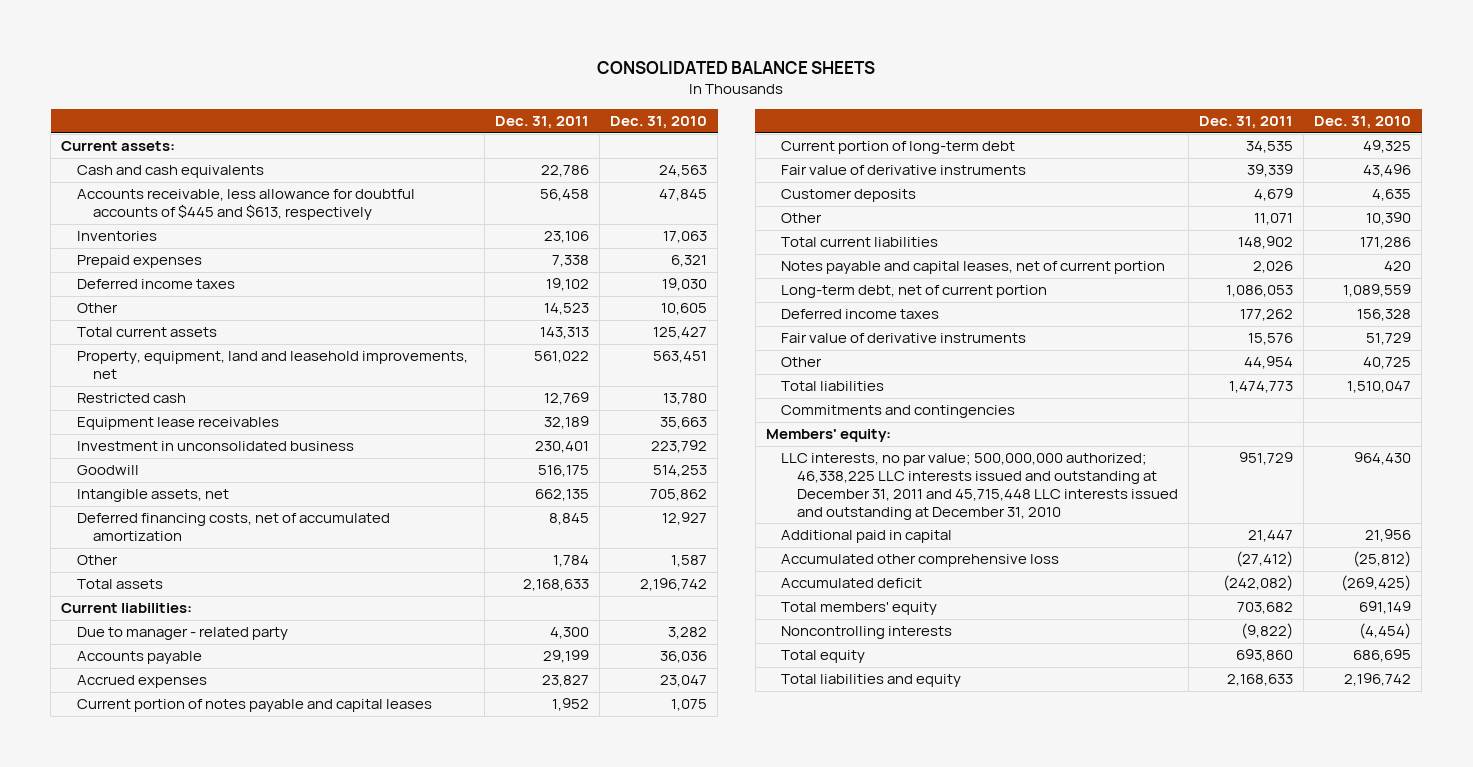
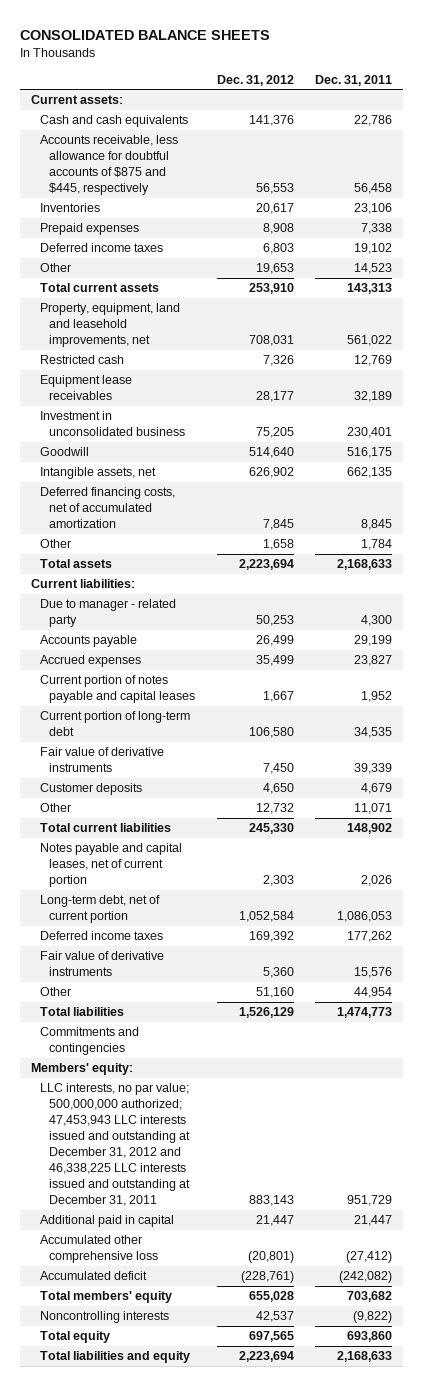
[610,116,708,130] Dec. 31, 2010 -> none
none -> [216,74,294,86] Dec. 31, 2012
[77,189,416,221] Accounts receivable, less allowance for doubtful accounts of $445 and $613, respectively -> [39,135,178,196] Accounts receivable, less allowance for doubtful accounts of $875 and $445, respectively
[781,453,1179,520] LLC interests, no par value; 500,000,000 authorized; 46,338,225 LLC interests issued and outstanding at December 31, 2011 and 45,715,448 LLC interests issued and outstanding at December 31, 2010 -> [39,1083,190,1207] LLC interests, no par value; 500,000,000 authorized; 47,453,943 LLC interests issued and outstanding at December 31, 2012 and 46,338,225 LLC interests issued and outstanding at December 31, 2011

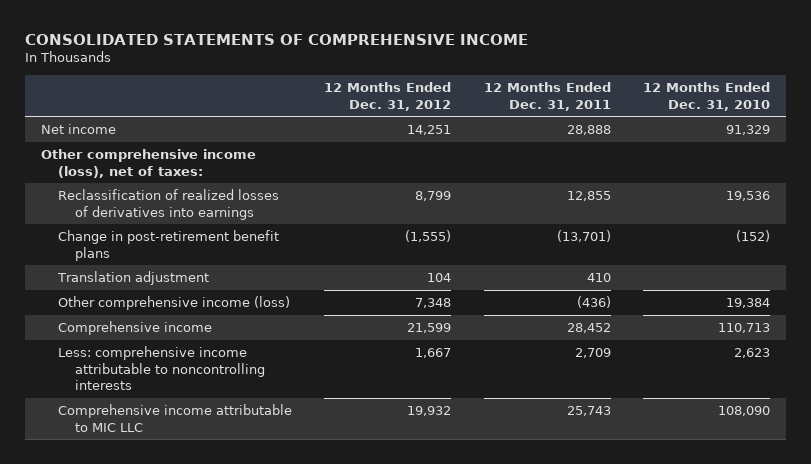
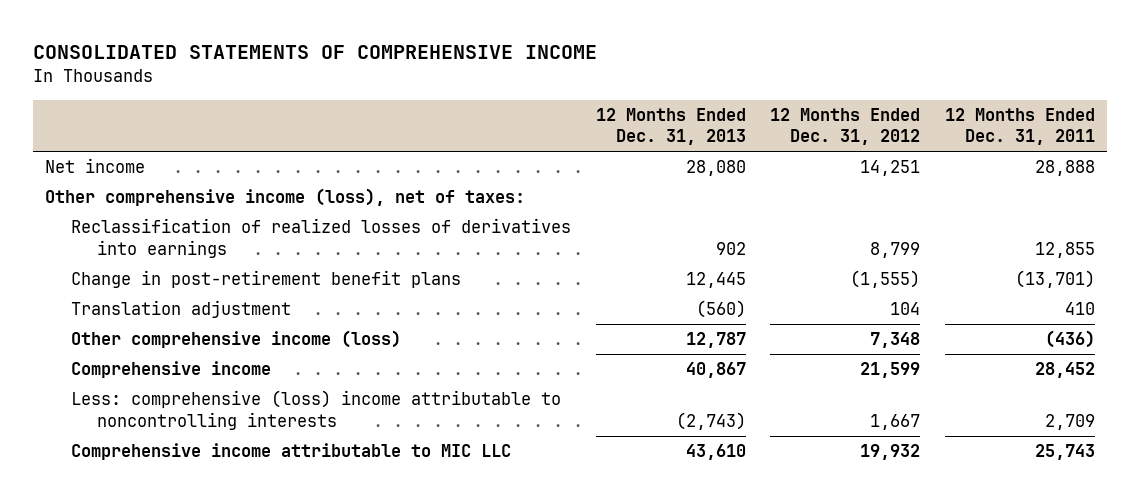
[642,82,770,111] 12 Months Ended Dec. 31, 2010 -> none
none -> [595,107,746,146] 12 Months Ended Dec. 31, 2013
[58,346,266,391] Less: comprehensive income attributable to noncontrolling interests -> [71,390,562,430] Less: comprehensive (loss) income attributable to noncontrolling interests

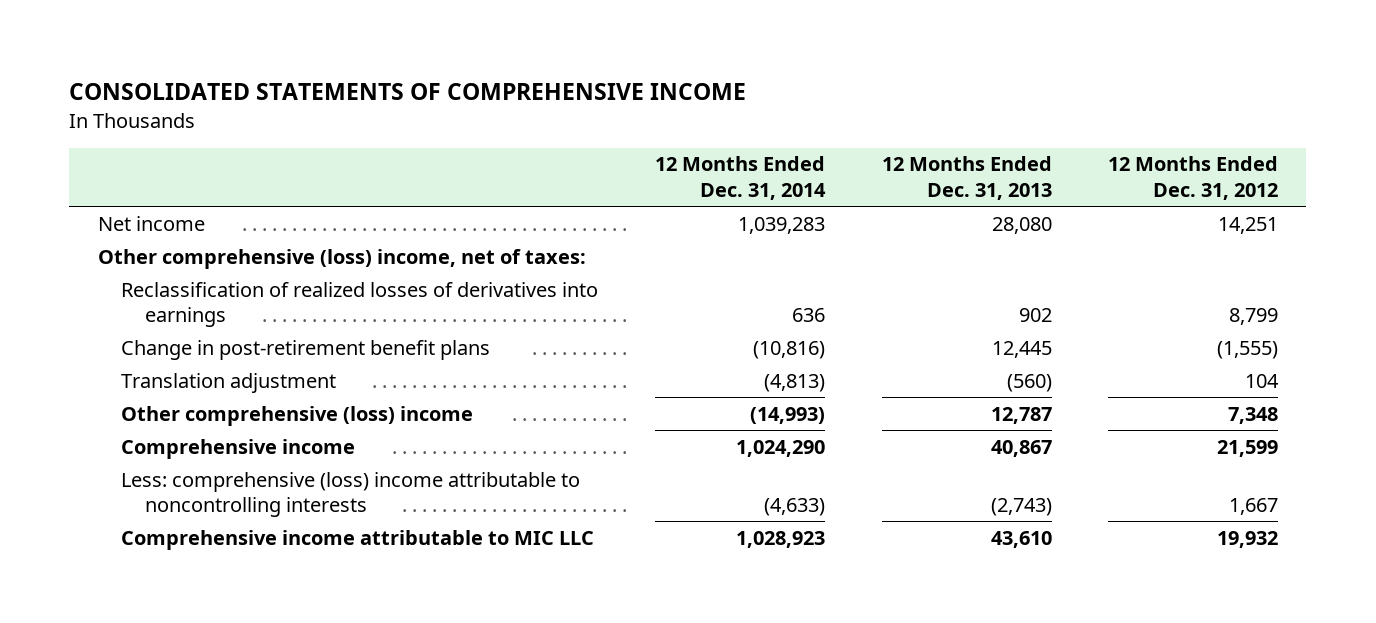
[944,107,1095,146] 12 Months Ended Dec. 31, 2011 -> none
none -> [654,156,826,201] 12 Months Ended Dec. 31, 2014
[44,188,525,207] Other comprehensive income (loss), net of taxes: -> [97,248,586,269] Other comprehensive (loss) income, net of taxes:
[71,330,402,349] Other comprehensive income (loss) -> [121,405,474,426] Other comprehensive (loss) income

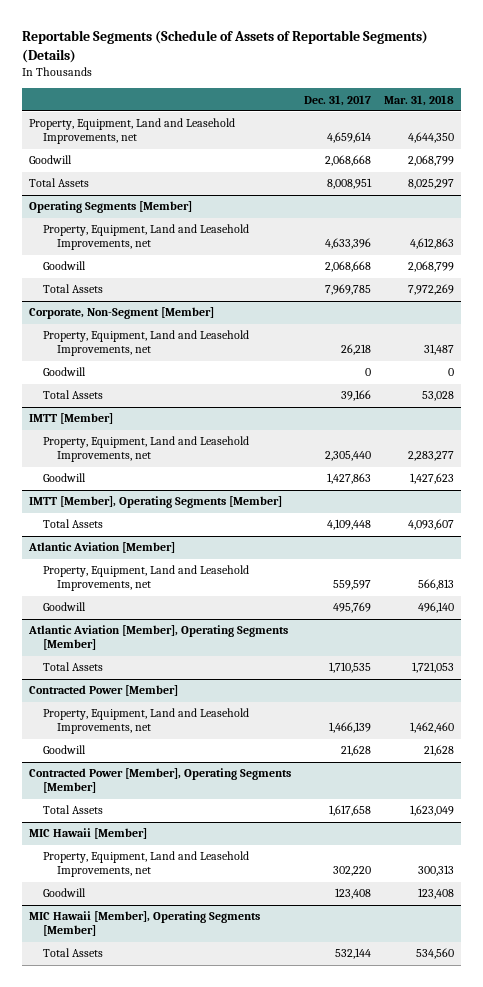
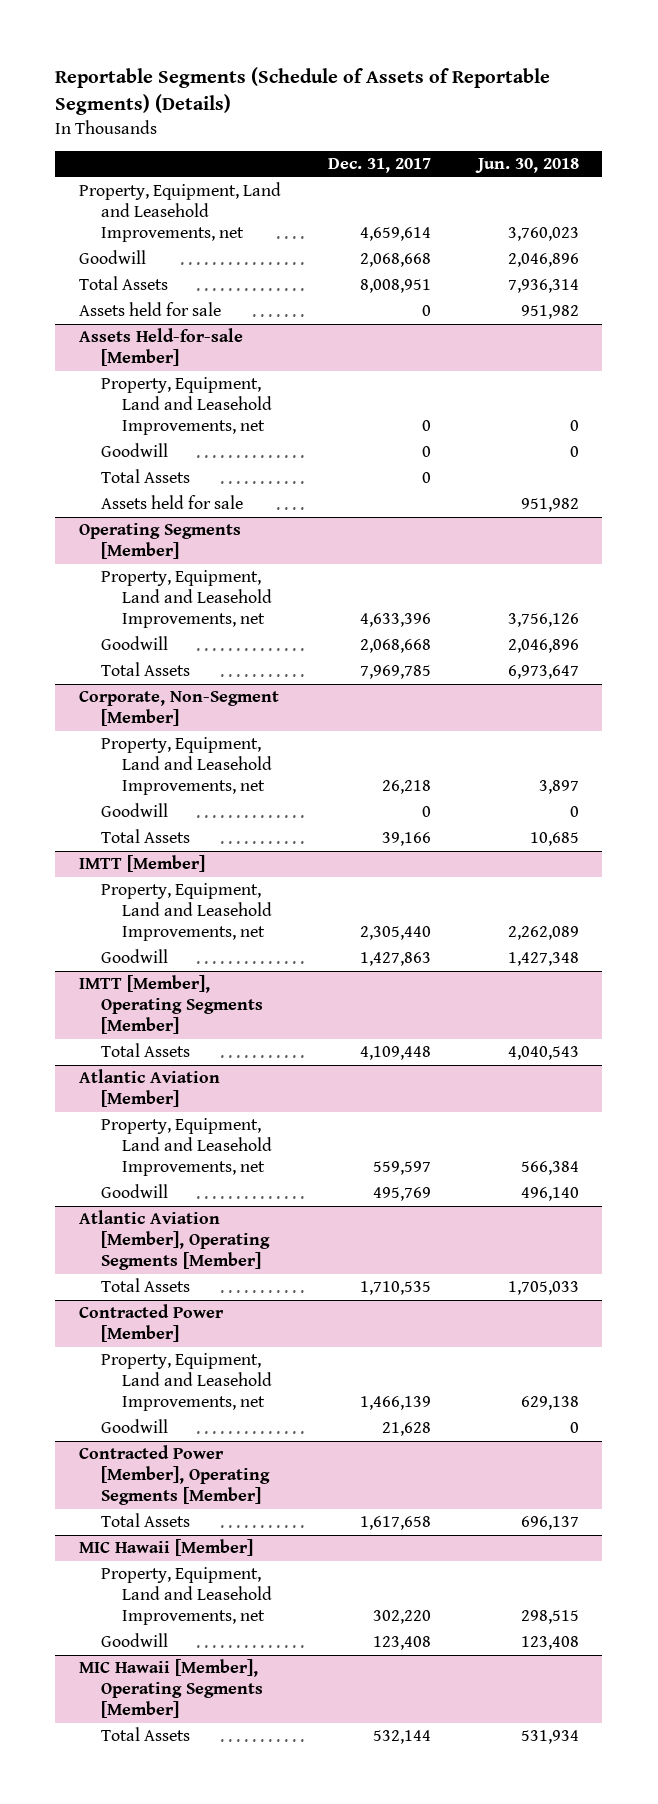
[384,94,455,106] Mar. 31, 2018 -> none
none -> [474,158,579,174] Jun. 30, 2018
none -> [78,302,221,317] Assets held for sale
none -> [78,328,243,367] Assets Held-for-sale [Member]
none -> [100,377,273,436] Property, Equipment, Land and Leasehold Improvements, net
none -> [100,443,168,458] Goodwill
none -> [100,469,190,484] Total Assets
none -> [100,495,243,510] Assets held for sale

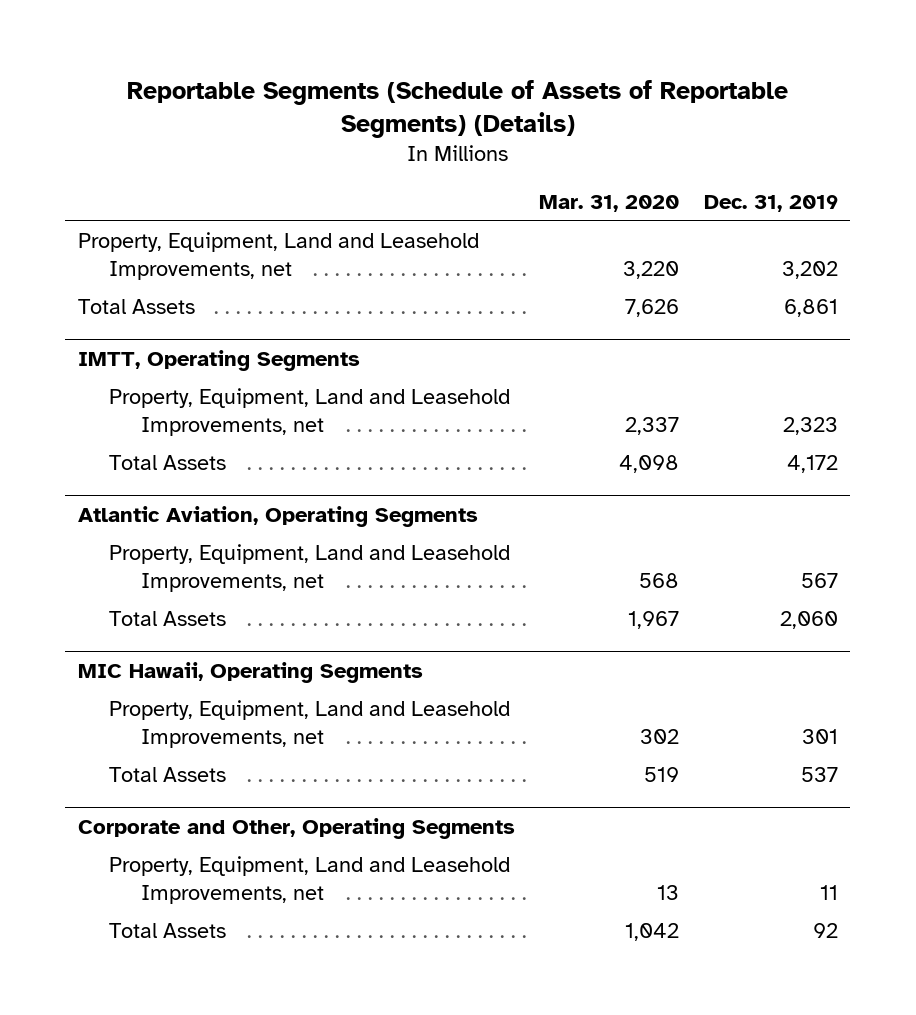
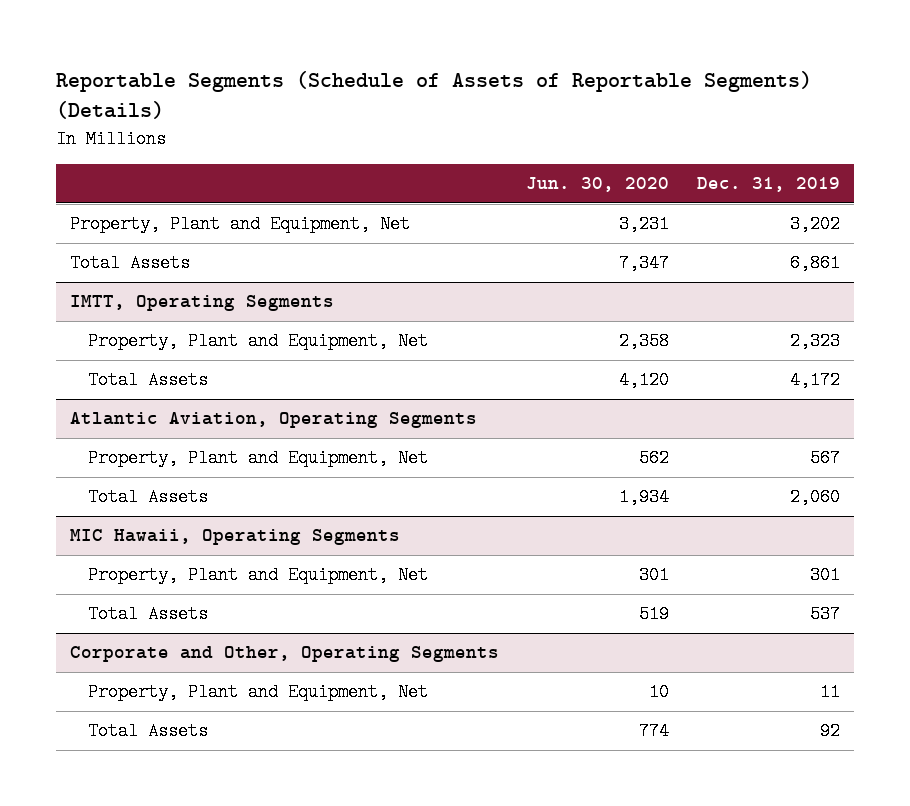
[539,195,680,213] Mar. 31, 2020 -> none
none -> [526,177,670,193] Jun. 30, 2020
[77,232,479,281] Property, Equipment, Land and Leasehold Improvements, net -> [70,215,411,234] Property, Plant and Equipment, Net
[109,388,511,437] Property, Equipment, Land and Leasehold Improvements, net -> [88,332,429,351] Property, Plant and Equipment, Net
[109,544,511,593] Property, Equipment, Land and Leasehold Improvements, net -> [88,449,429,468] Property, Plant and Equipment, Net
[109,700,511,749] Property, Equipment, Land and Leasehold Improvements, net -> [88,566,429,585] Property, Plant and Equipment, Net
[109,856,511,905] Property, Equipment, Land and Leasehold Improvements, net -> [88,683,429,702] Property, Plant and Equipment, Net

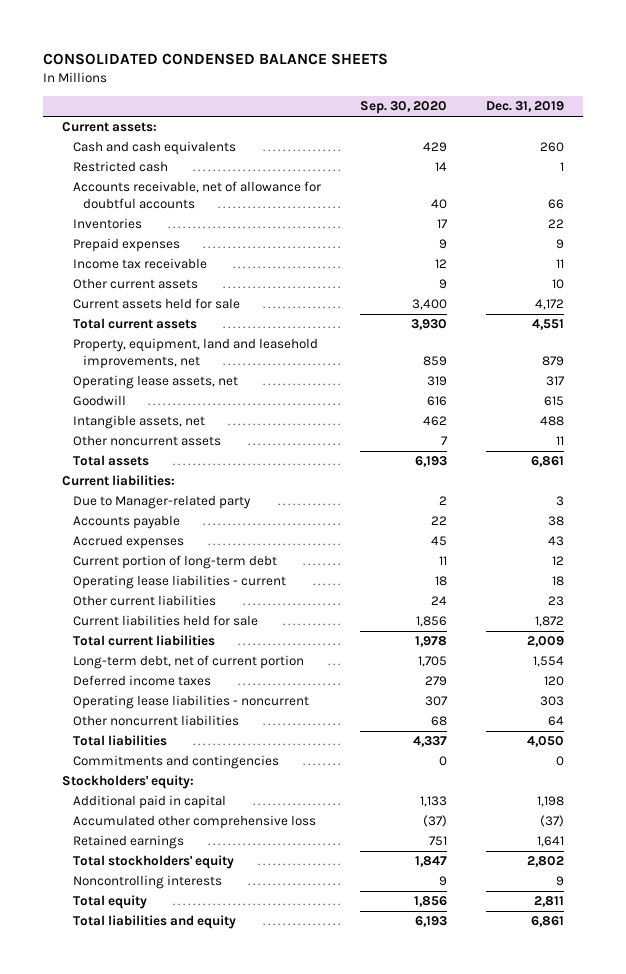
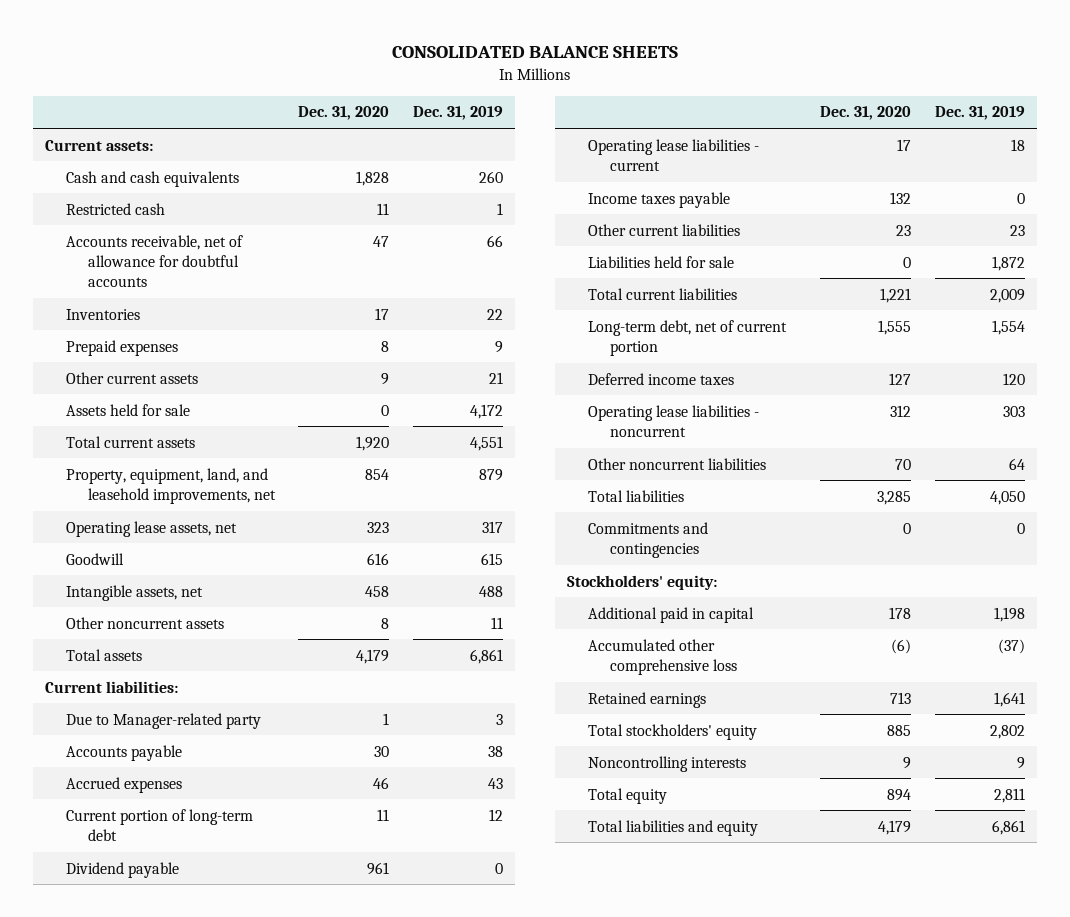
[42,52,388,65] CONSOLIDATED CONDENSED BALANCE SHEETS -> [391,46,678,59] CONSOLIDATED BALANCE SHEETS
[359,101,447,115] Sep. 30, 2020 -> none
none -> [298,106,390,121] Dec. 31, 2020
[72,258,207,270] Income tax receivable -> none
[551,279,564,290] 10 -> [489,371,504,384] 21
[72,298,240,310] Current assets held for sale -> [66,403,191,416] Assets held for sale
[72,338,318,370] Property, equipment, land and leasehold improvements, net -> [66,467,276,505] Property, equipment, land, and leasehold improvements, net
none -> [66,861,180,878] Dividend payable
none -> [588,191,731,208] Income taxes payable
[72,615,258,627] Current liabilities held for sale -> [588,255,735,268] Liabilities held for sale

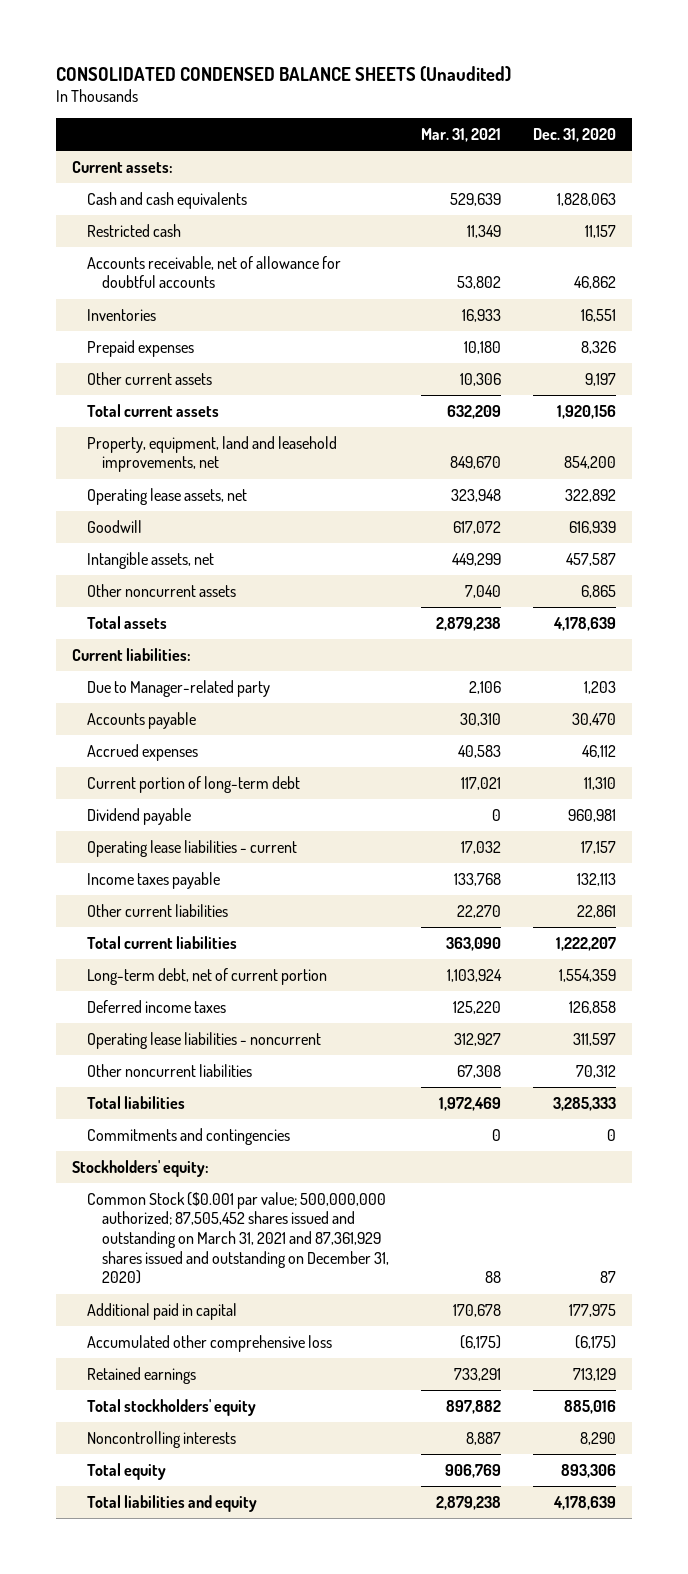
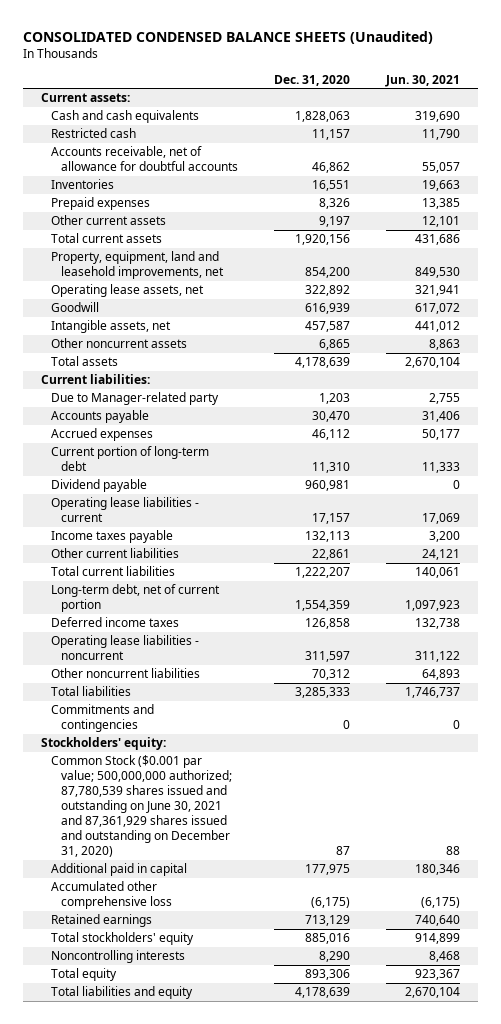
[420,127,501,142] Mar. 31, 2021 -> none
none -> [384,74,460,87] Jun. 30, 2021
[86,1191,389,1285] Common Stock ($0.001 par value; 500,000,000 authorized; 87,505,452 shares issued and outstanding on March 31, 2021 and 87,361,929 shares issued and outstanding on December 31, 2020) -> [51,755,233,857] Common Stock ($0.001 par value; 500,000,000 authorized; 87,780,539 shares issued and outstanding on June 30, 2021 and 87,361,929 shares issued and outstanding on December 31, 2020)

